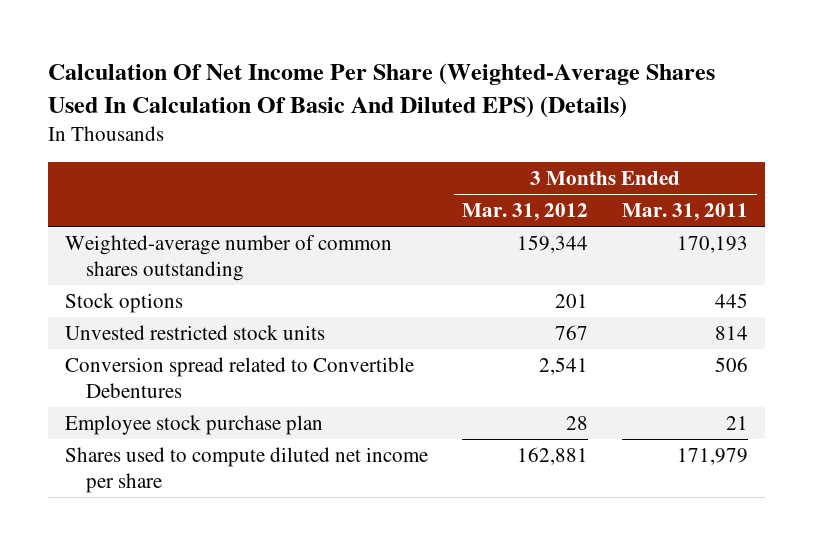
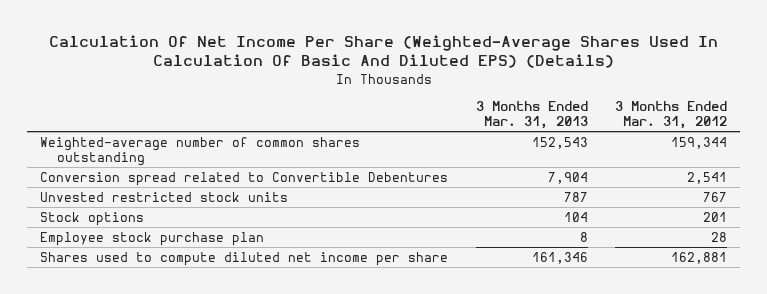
[622,203,749,222] Mar. 31, 2011 -> none
none -> [475,100,588,130] 3 Months Ended Mar. 31, 2013
[64,324,325,340] Unvested restricted stock units -> [40,191,289,202] Unvested restricted stock units
[64,292,183,313] Stock options -> [40,211,145,226] Stock options

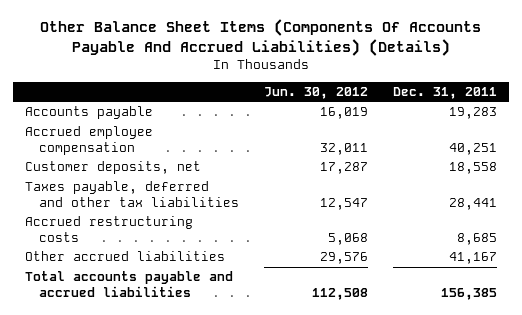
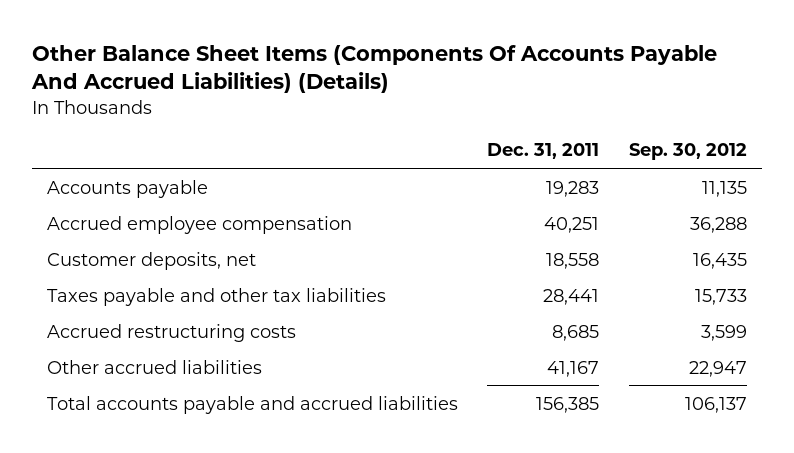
[263,87,368,100] Jun. 30, 2012 -> none
none -> [628,143,747,161] Sep. 30, 2012
[25,181,240,207] Taxes payable, deferred and other tax liabilities -> [47,287,387,306] Taxes payable and other tax liabilities

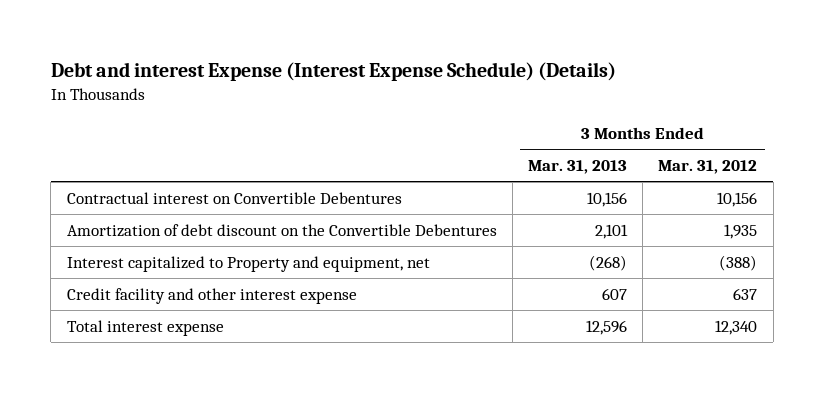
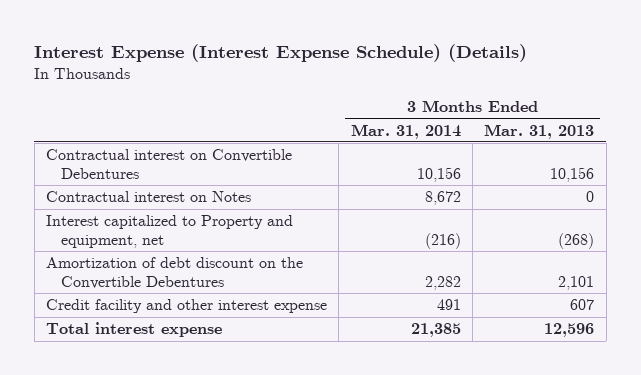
[50,62,616,82] Debt and interest Expense (Interest Expense Schedule) (Details) -> [34,44,528,63] Interest Expense (Interest Expense Schedule) (Details)
[658,159,758,174] Mar. 31, 2012 -> none
none -> [350,123,461,139] Mar. 31, 2014
none -> [46,191,252,203] Contractual interest on Notes
[66,223,497,237] Amortization of debt discount on the Convertible Debentures -> [46,257,304,289] Amortization of debt discount on the Convertible Debentures

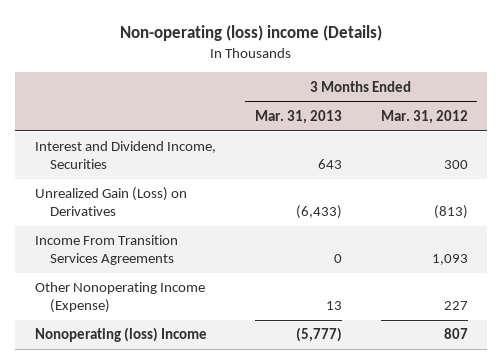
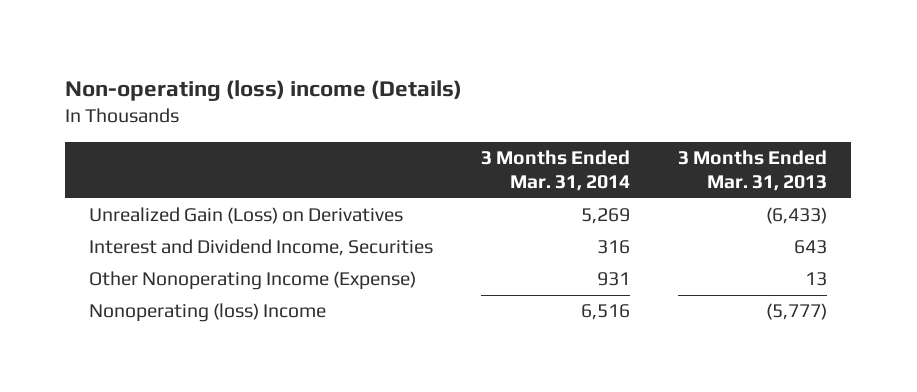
[380,109,468,124] Mar. 31, 2012 -> none
none -> [481,150,631,192] 3 Months Ended Mar. 31, 2014
[34,235,178,266] Income From Transition Services Agreements -> none
[34,141,216,170] Interest and Dividend Income, Securities -> [89,239,434,257] Interest and Dividend Income, Securities

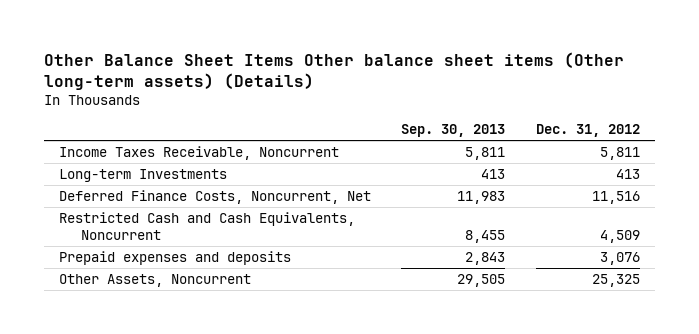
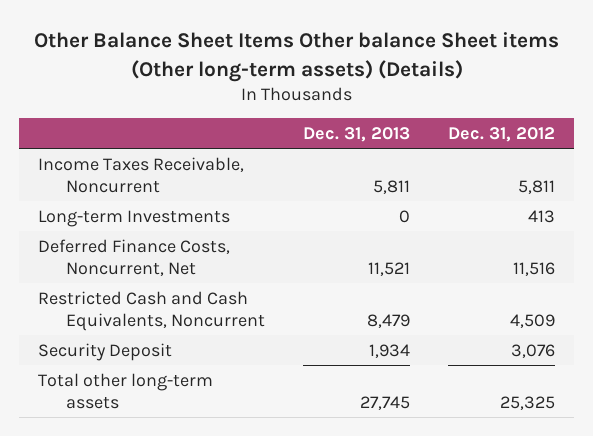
[44,51,625,90] Other Balance Sheet Items Other balance sheet items (Other long-term assets) (Details) -> [33,32,559,82] Other Balance Sheet Items Other balance Sheet items (Other long-term assets) (Details)
[401,124,506,138] Sep. 30, 2013 -> none
none -> [303,126,411,142] Dec. 31, 2013
[59,250,292,265] Prepaid expenses and deposits -> [38,342,173,361] Security Deposit
[59,273,252,287] Other Assets, Noncurrent -> [38,372,214,409] Total other long-term assets

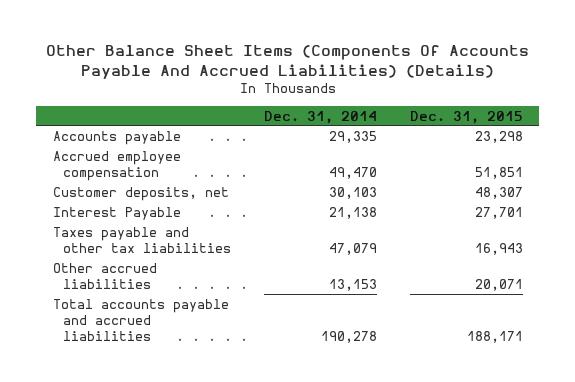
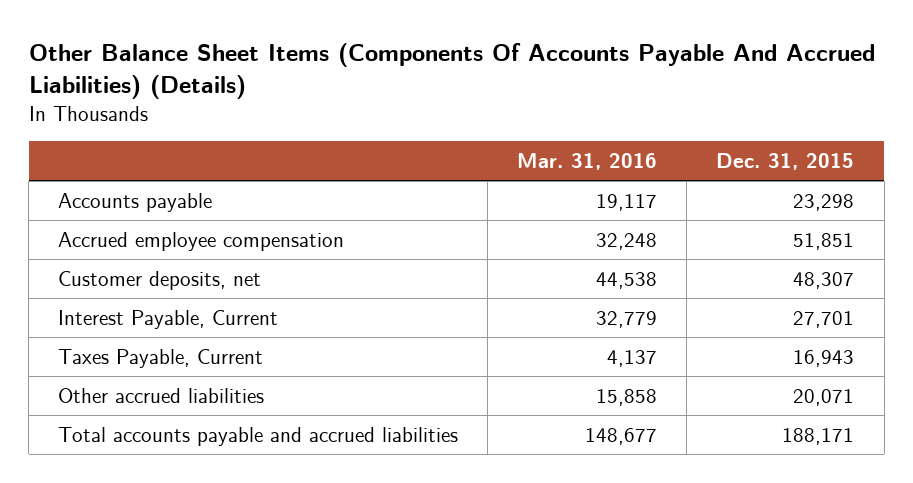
[264,110,378,124] Dec. 31, 2014 -> none
none -> [517,153,658,171] Mar. 31, 2016
[52,206,181,220] Interest Payable -> [58,309,279,329] Interest Payable, Current
[52,226,232,253] Taxes payable and other tax liabilities -> [58,348,264,368] Taxes Payable, Current

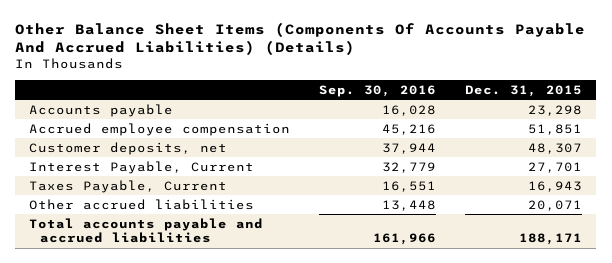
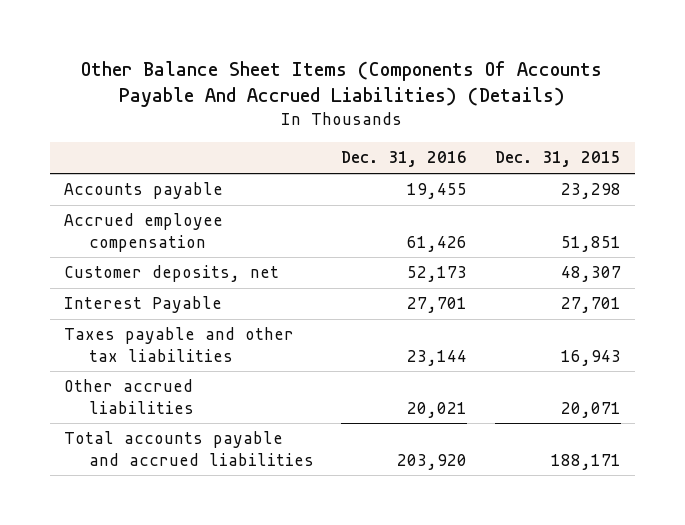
[319,84,437,97] Sep. 30, 2016 -> none
none -> [341,151,468,168] Dec. 31, 2016
[29,160,255,174] Interest Payable, Current -> [63,296,222,314] Interest Payable
[29,179,228,193] Taxes Payable, Current -> [63,327,294,362] Taxes payable and other tax liabilities

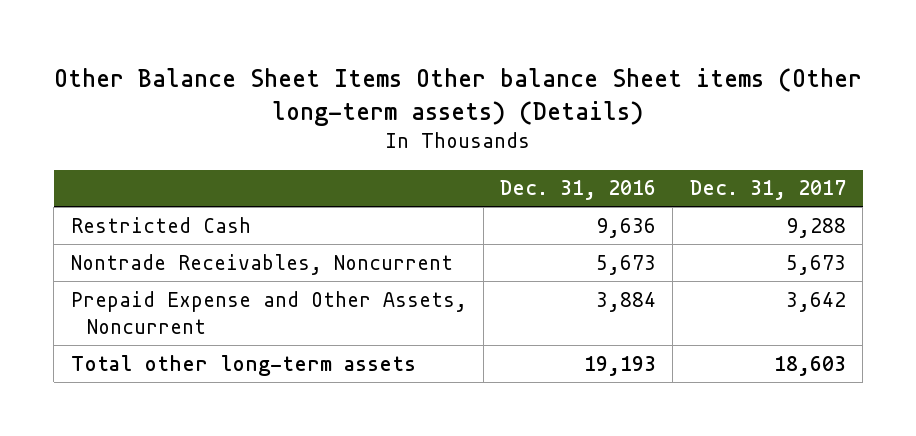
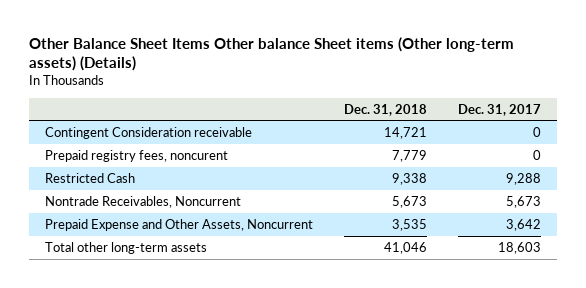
[500,180,657,201] Dec. 31, 2016 -> none
none -> [344,103,428,116] Dec. 31, 2018
none -> [44,126,252,139] Contingent Consideration receivable
none -> [44,149,228,162] Prepaid registry fees, noncurent

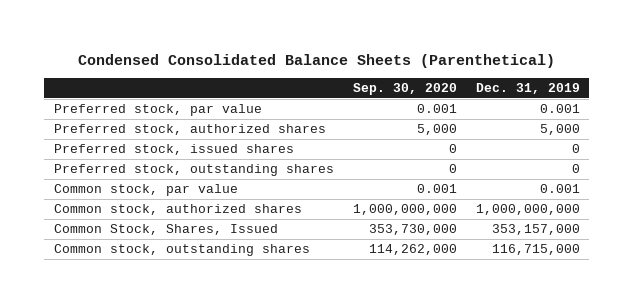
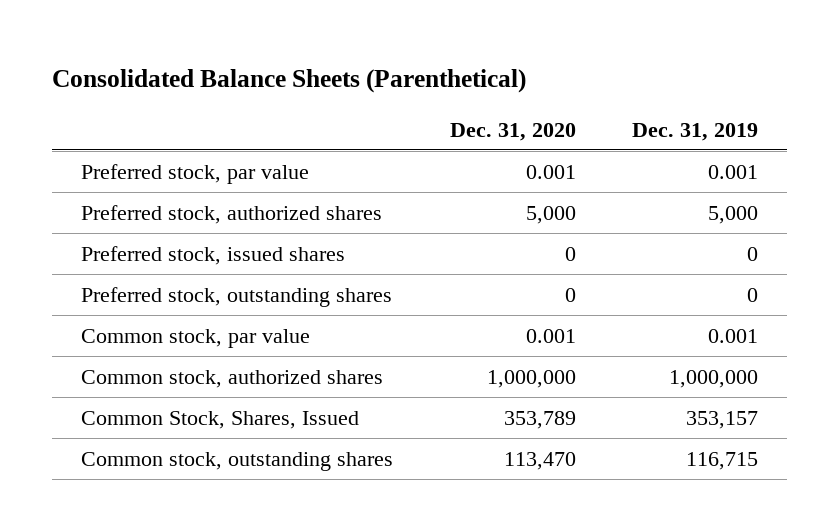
[77,53,555,68] Condensed Consolidated Balance Sheets (Parenthetical) -> [52,68,527,93] Consolidated Balance Sheets (Parenthetical)
[352,83,457,96] Sep. 30, 2020 -> none
none -> [449,122,576,141] Dec. 31, 2020
[475,204,580,216] 1,000,000,000 -> [669,369,759,388] 1,000,000
[491,224,580,236] 353,157,000 -> [686,410,759,429] 353,157
[491,244,580,256] 116,715,000 -> [686,451,759,470] 116,715

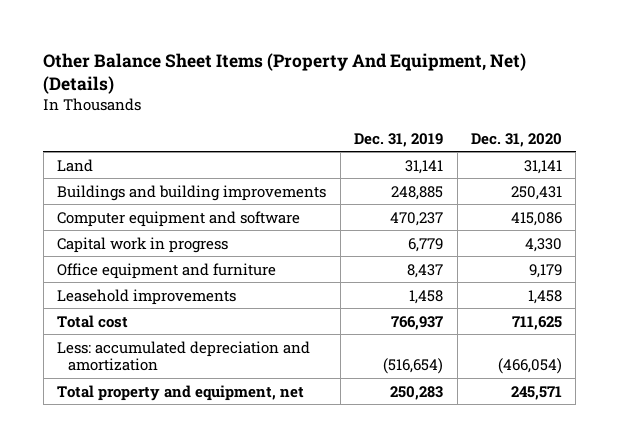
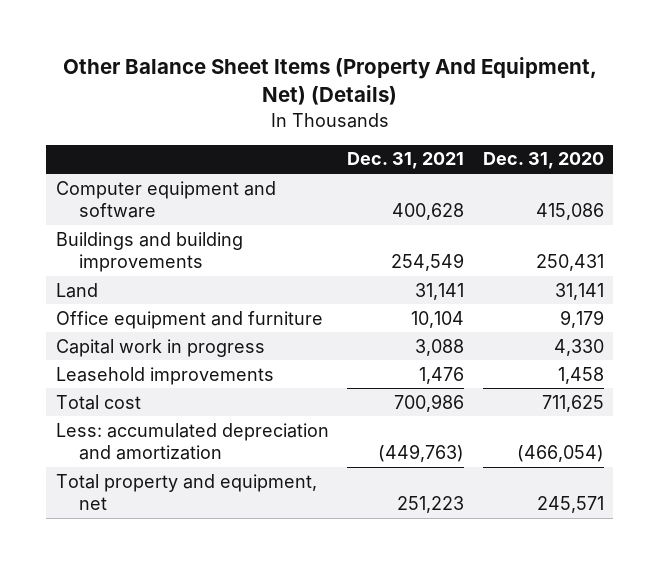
[354,132,444,147] Dec. 31, 2019 -> none
none -> [347,152,465,170] Dec. 31, 2021
[57,184,327,201] Buildings and building improvements -> [55,231,243,273] Buildings and building improvements
[57,158,94,172] Land -> [55,282,98,298] Land
[57,236,229,253] Capital work in progress -> [55,338,265,357] Capital work in progress

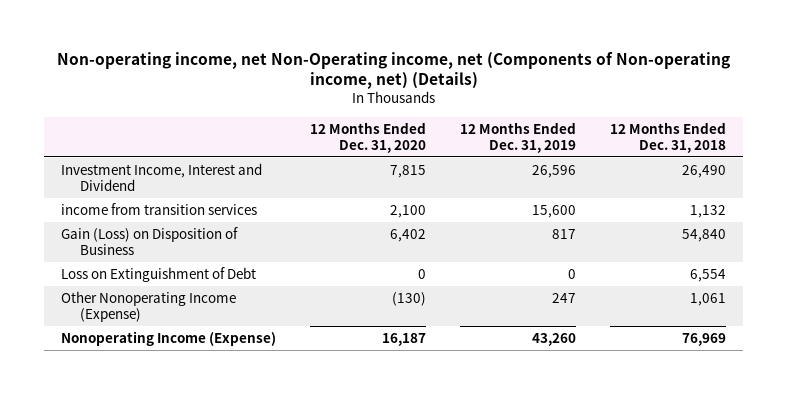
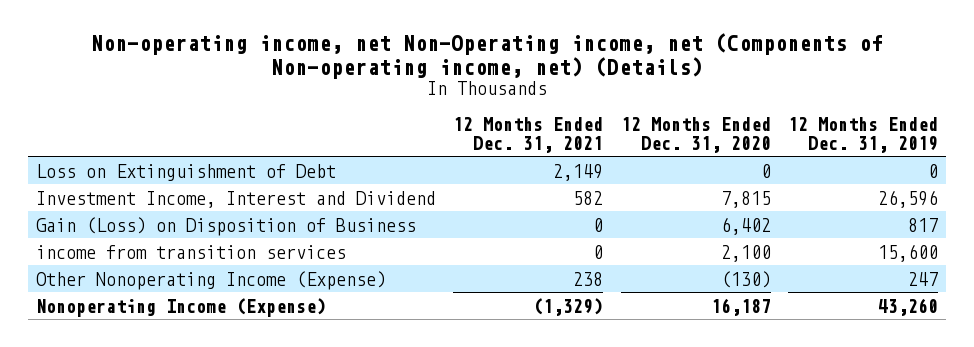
[610,121,727,153] 12 Months Ended Dec. 31, 2018 -> none
none -> [453,117,604,153] 12 Months Ended Dec. 31, 2021
[60,266,256,282] Loss on Extinguishment of Debt -> [36,163,337,181] Loss on Extinguishment of Debt
[60,202,257,215] income from transition services -> [36,244,347,259] income from transition services

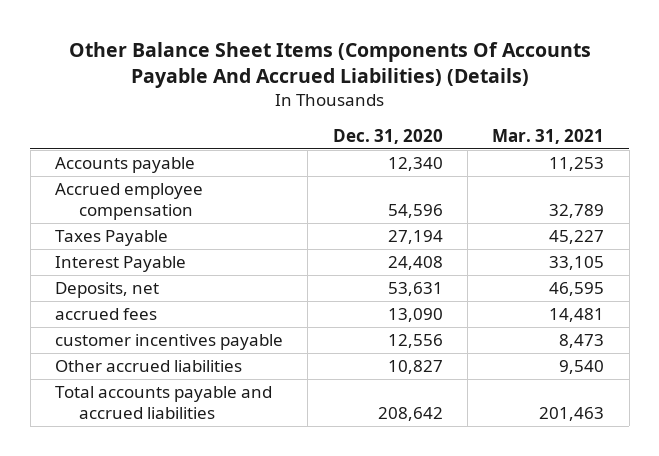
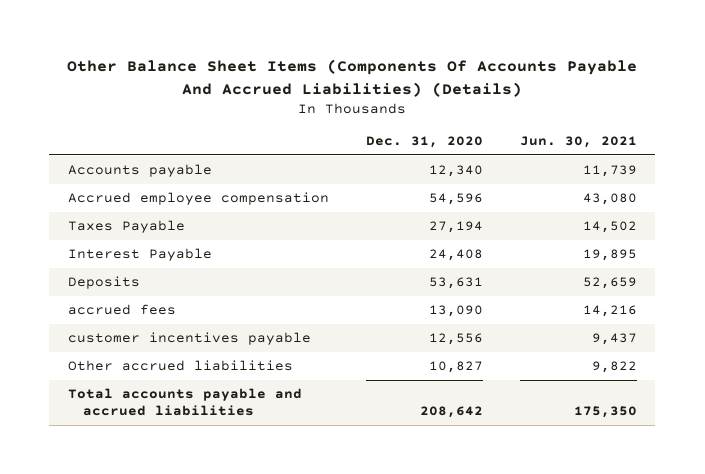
[492,128,605,144] Mar. 31, 2021 -> none
none -> [519,136,637,149] Jun. 30, 2021
[55,282,160,299] Deposits, net -> [67,276,140,290] Deposits

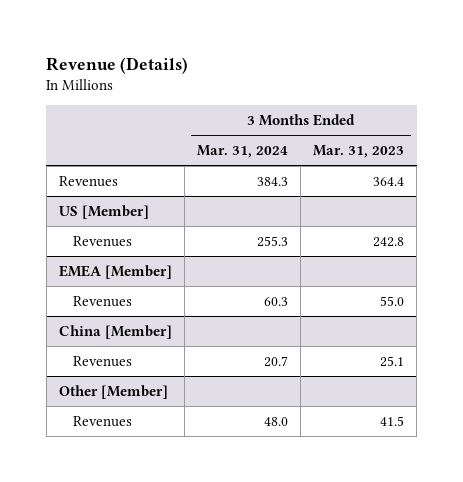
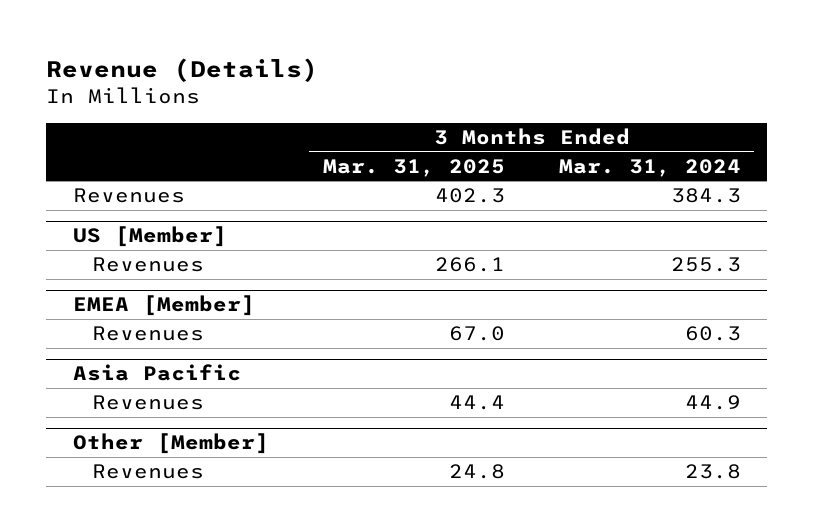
[313,145,405,159] Mar. 31, 2023 -> none
none -> [322,158,505,177] Mar. 31, 2025
[58,324,172,339] China [Member] -> none
none -> [73,364,242,382] Asia Pacific
[263,355,288,367] 20.7 -> [684,395,741,411] 44.9
[263,416,288,426] 48.0 -> [684,464,741,480] 23.8

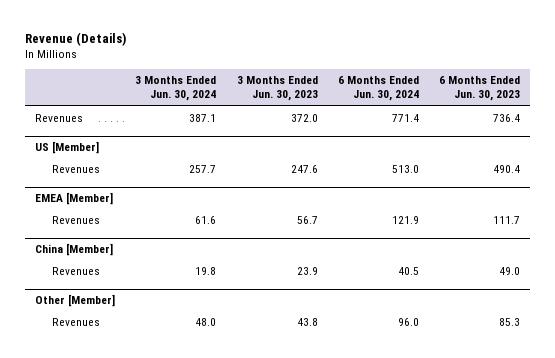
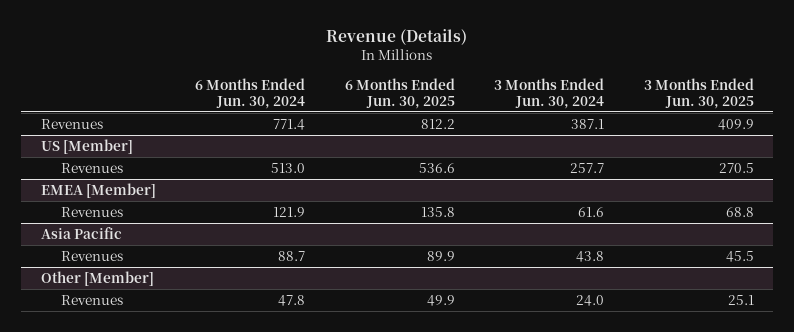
[236,76,318,102] 3 Months Ended Jun. 30, 2023 -> none
[438,76,520,102] 6 Months Ended Jun. 30, 2023 -> none
none -> [344,77,455,109] 6 Months Ended Jun. 30, 2025
none -> [643,77,754,109] 3 Months Ended Jun. 30, 2025
[35,243,114,257] China [Member] -> none
none -> [40,226,122,239] Asia Pacific
[195,267,217,276] 19.8 -> [576,250,605,262] 43.8
[397,267,419,276] 40.5 -> [278,250,306,261] 88.7
[195,318,217,327] 48.0 -> [576,294,605,306] 24.0
[397,318,419,327] 96.0 -> [278,294,306,306] 47.8

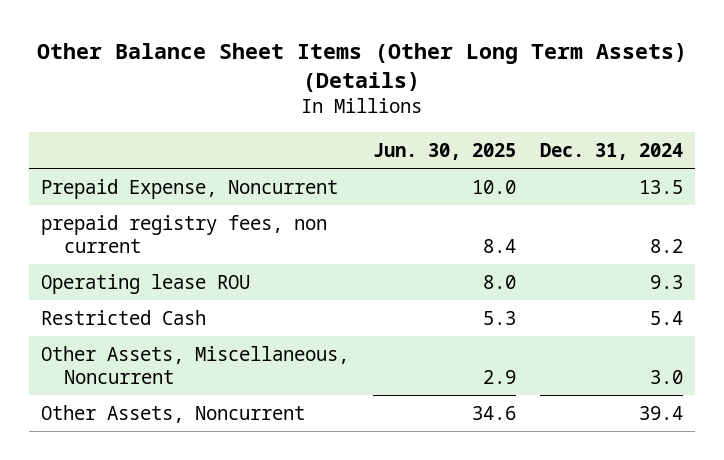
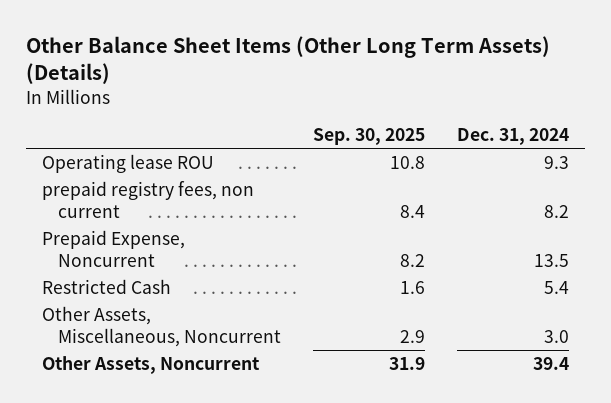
[372,143,516,161] Jun. 30, 2025 -> none
none -> [313,127,426,145] Sep. 30, 2025
[41,214,328,254] prepaid registry fees, non current -> [41,180,254,218] prepaid registry fees, non current
[41,178,339,199] Prepaid Expense, Noncurrent -> [41,229,185,267] Prepaid Expense, Noncurrent

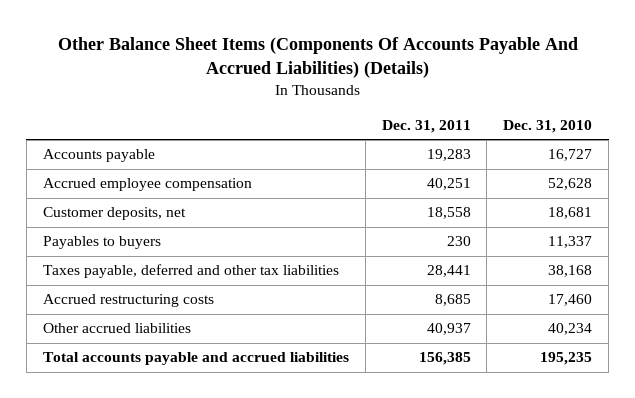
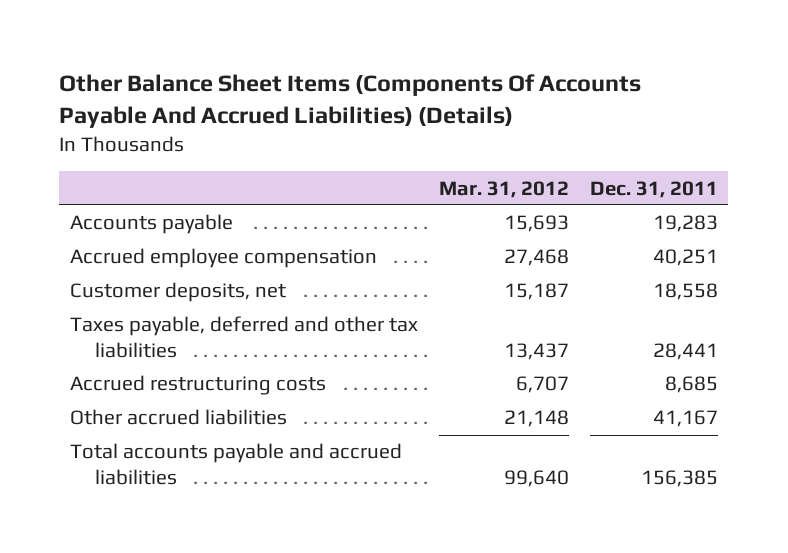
[503,119,593,133] Dec. 31, 2010 -> none
none -> [438,180,569,198] Mar. 31, 2012
[42,236,161,250] Payables to buyers -> none
[426,323,471,336] 40,937 -> [652,410,718,428] 41,167

